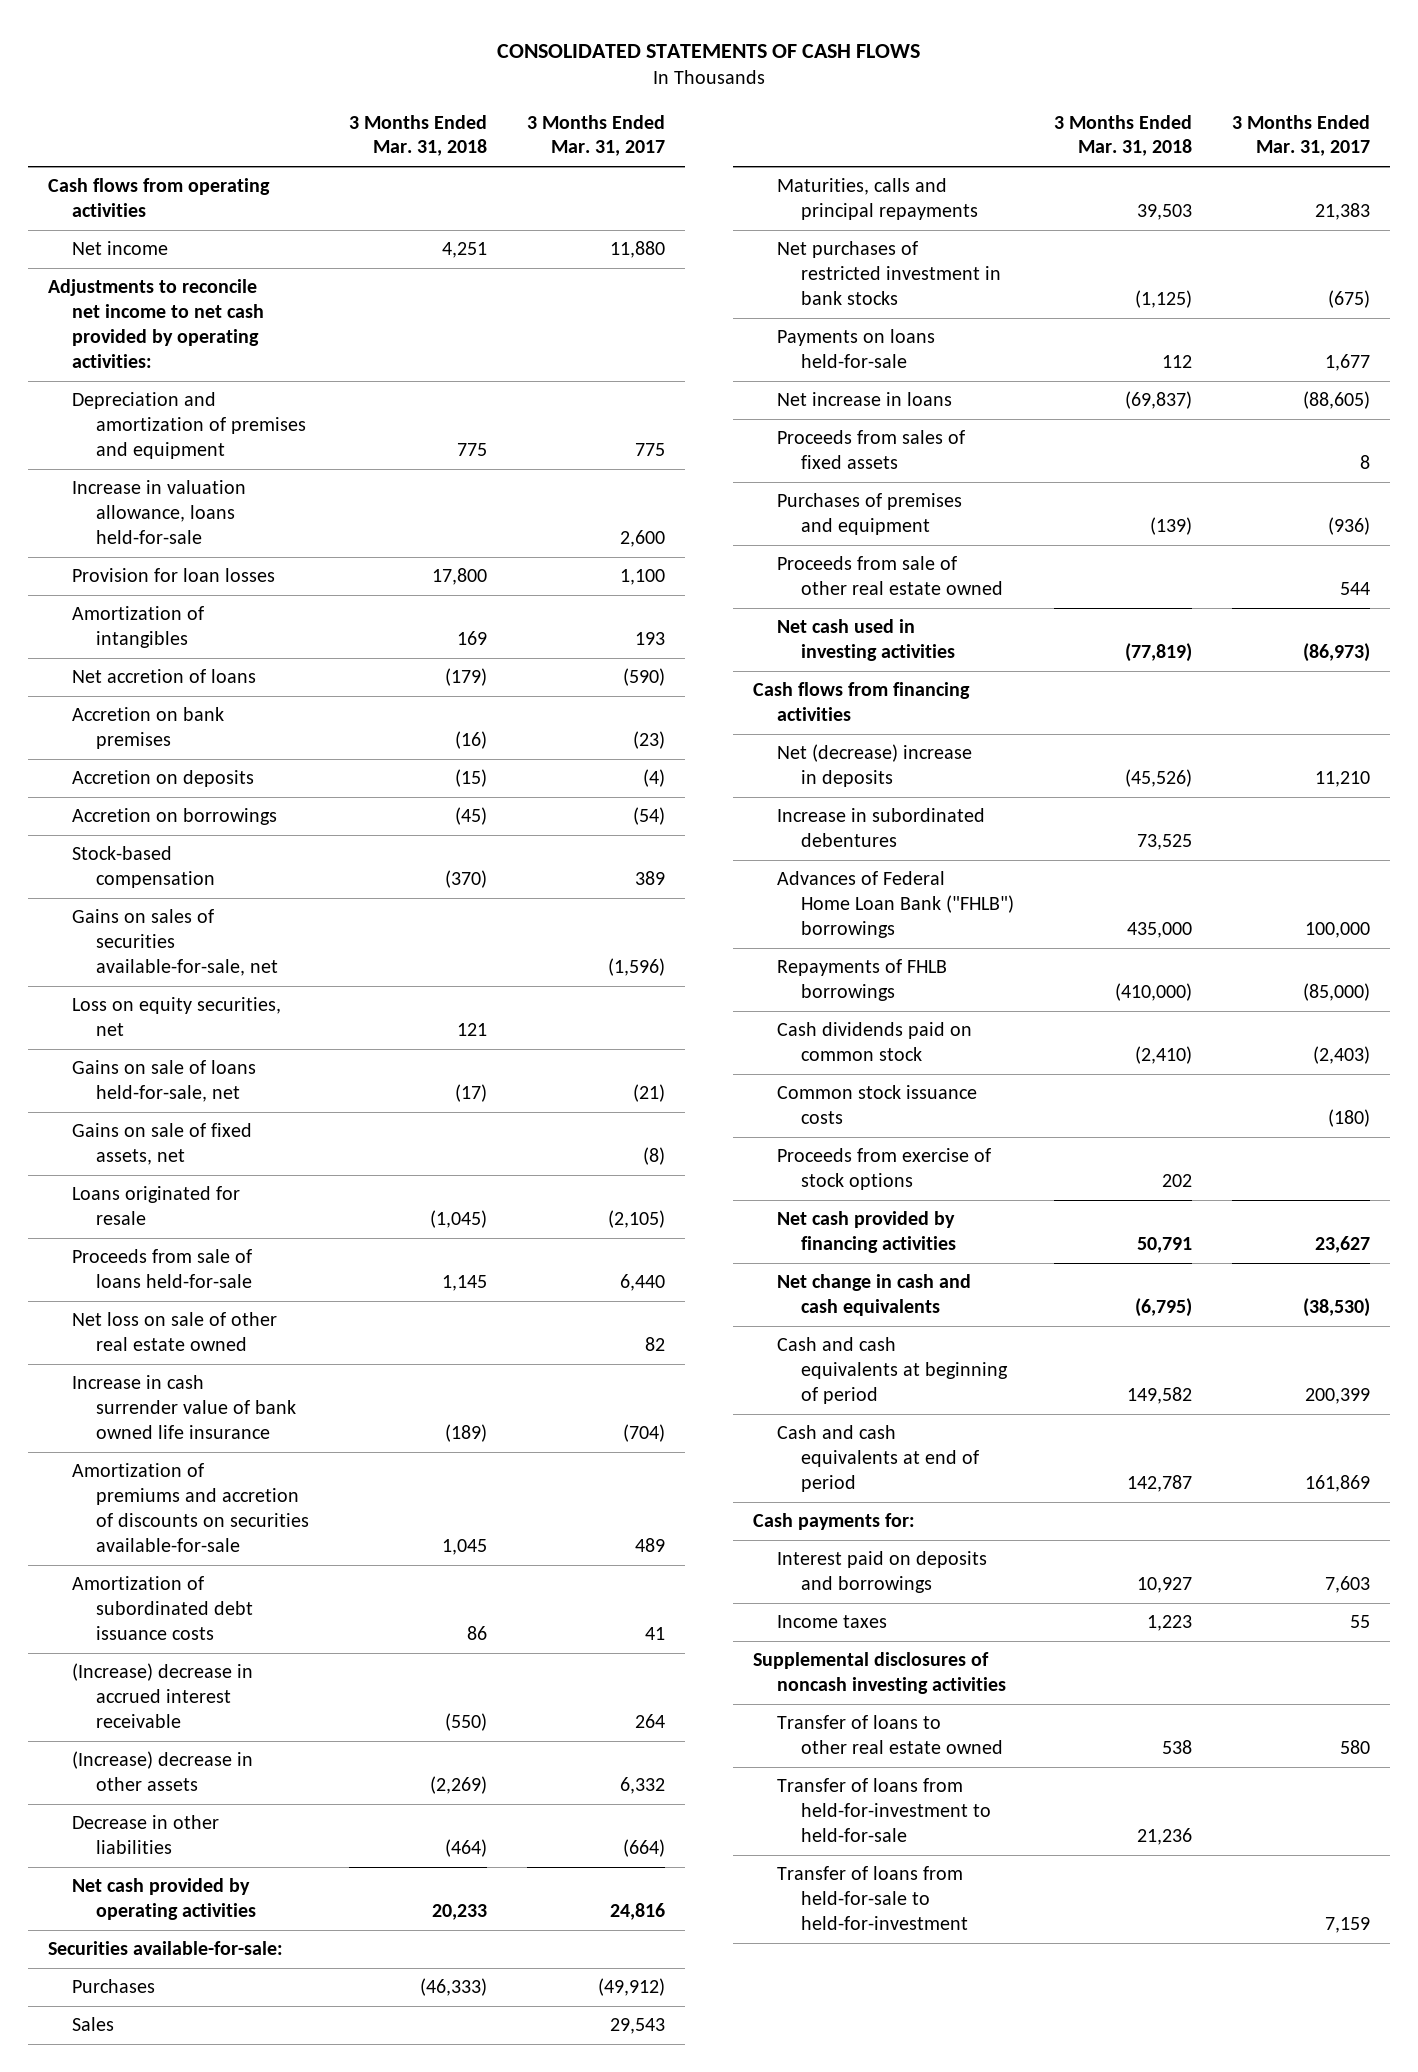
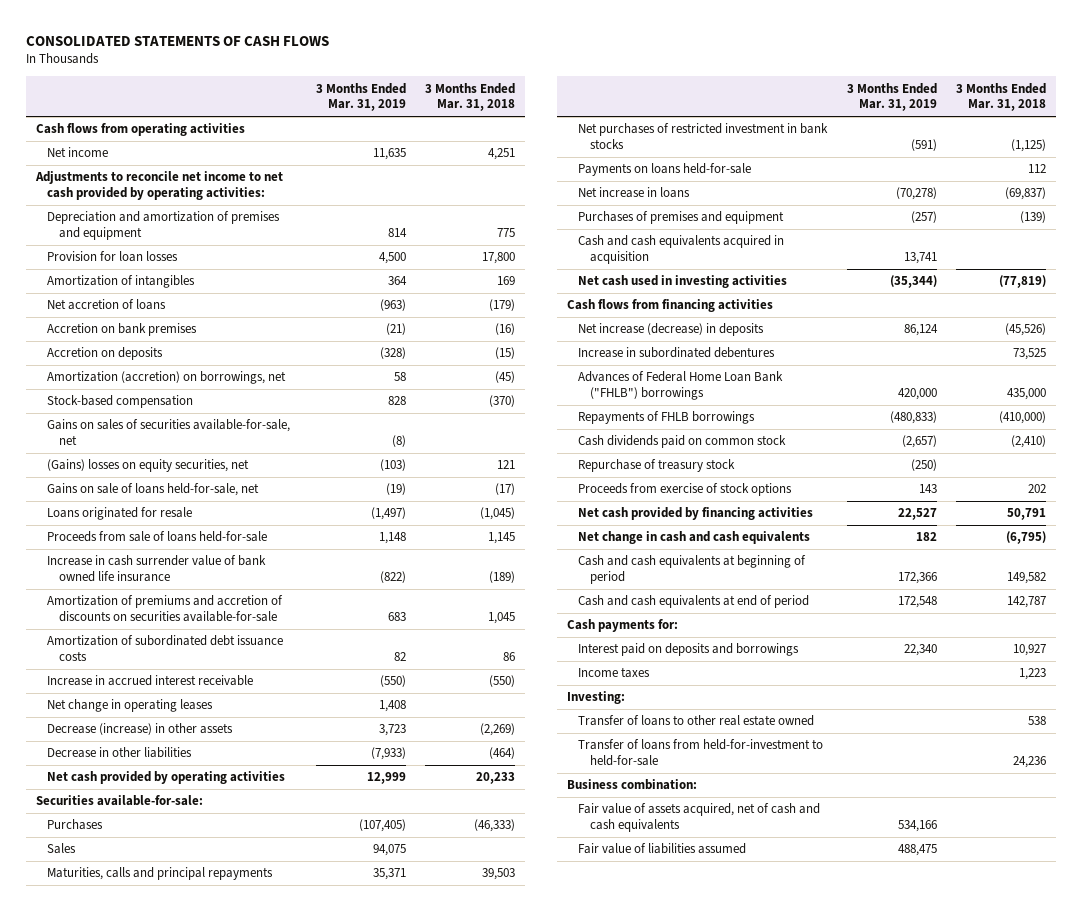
[526,114,665,157] 3 Months Ended Mar. 31, 2017 -> none
none -> [315,82,406,112] 3 Months Ended Mar. 31, 2019
[71,480,246,544] Increase in valuation allowance, loans held-for-sale -> none
[71,808,277,826] Accretion on borrowings -> [47,371,287,385] Amortization (accretion) on borrowings, net
[71,997,281,1037] Loss on equity securities, net -> [47,459,250,473] (Gains) losses on equity securities, net
[71,1123,252,1166] Gains on sale of fixed assets, net -> none
[71,1312,277,1352] Net loss on sale of other real estate owned -> none
[71,1663,253,1728] (Increase) decrease in accrued interest receivable -> [47,675,254,687] Increase in accrued interest receivable
none -> [47,699,214,713] Net change in operating leases
[71,1751,253,1792] (Increase) decrease in other assets -> [47,723,234,736] Decrease (increase) in other assets
[776,430,965,470] Proceeds from sales of fixed assets -> none
[776,556,1003,596] Proceeds from sale of other real estate owned -> none
none -> [578,235,785,265] Cash and cash equivalents acquired in acquisition
[776,744,972,788] Net (decrease) increase in deposits -> [578,323,765,337] Net increase (decrease) in deposits
[776,1085,977,1125] Common stock issuance costs -> none
none -> [578,459,736,473] Repurchase of treasury stock
[753,1652,1006,1695] Supplemental disclosures of noncash investing activities -> none
none -> [566,691,625,705] Investing:
[776,1866,968,1930] Transfer of loans from held-for-sale to held-for-investment -> none
[1136,1827,1192,1845] 21,236 -> [1013,756,1047,769] 24,236
none -> [566,779,697,791] Business combination:
none -> [578,803,821,833] Fair value of assets acquired, net of cash and cash equivalents
none -> [578,843,747,855] Fair value of liabilities assumed

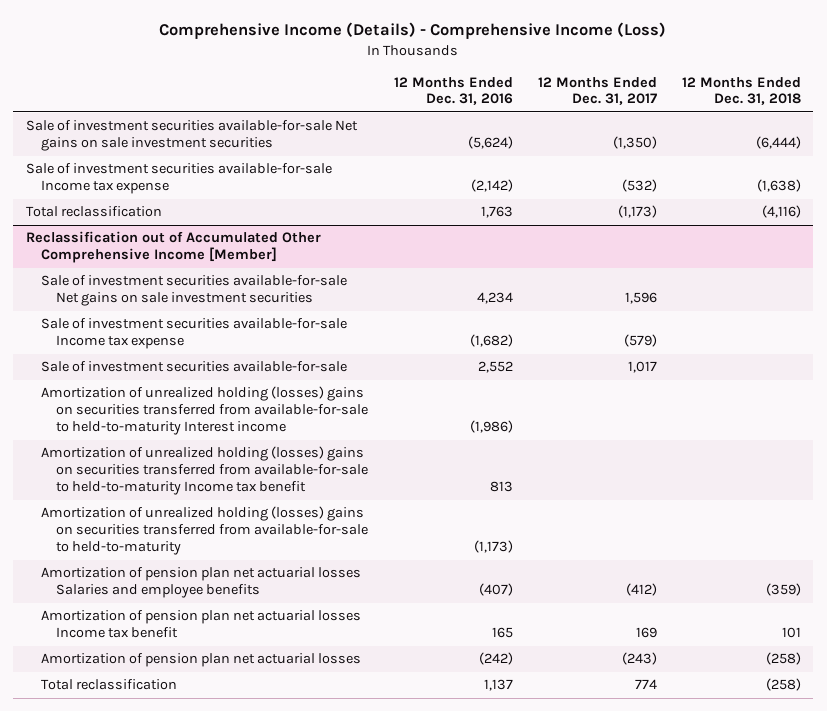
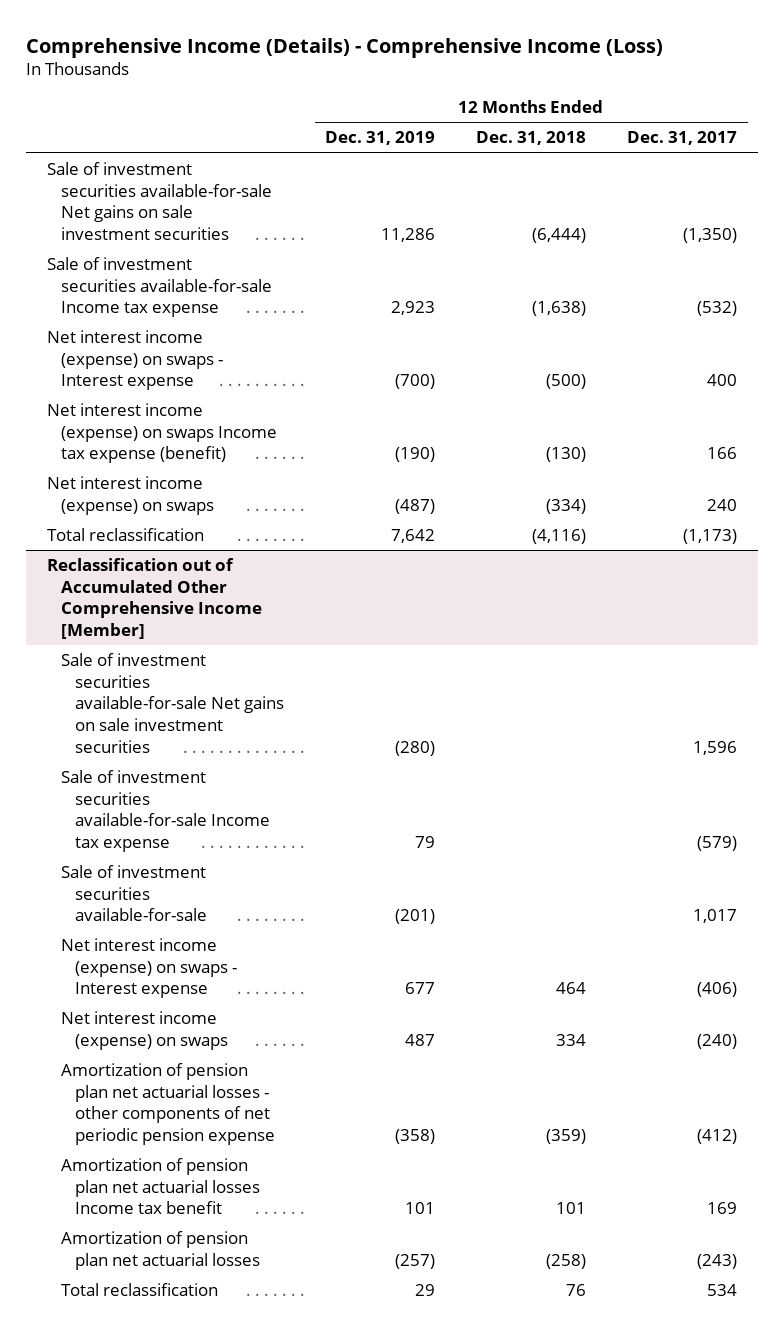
[393,76,513,106] 12 Months Ended Dec. 31, 2016 -> none
none -> [325,131,436,146] Dec. 31, 2019
none -> [46,330,224,391] Net interest income (expense) on swaps - Interest expense
none -> [46,403,278,464] Net interest income (expense) on swaps Income tax expense (benefit)
none -> [46,476,215,515] Net interest income (expense) on swaps
[41,386,369,436] Amortization of unrealized holding (losses) gains on securities transferred from available-for-sale to held-to-maturity Interest income -> none
[41,446,369,496] Amortization of unrealized holding (losses) gains on securities transferred from available-for-sale to held-to-maturity Income tax benefit -> none
[41,506,369,556] Amortization of unrealized holding (losses) gains on securities transferred from available-for-sale to held-to-maturity -> none
none -> [61,938,238,999] Net interest income (expense) on swaps - Interest expense
none -> [61,1011,229,1050] Net interest income (expense) on swaps
[41,567,362,599] Amortization of pension plan net actuarial losses Salaries and employee benefits -> [61,1063,276,1145] Amortization of pension plan net actuarial losses - other components of net periodic pension expense
[634,679,657,690] 774 -> [707,1284,738,1297] 534
[765,678,801,692] (258) -> [566,1284,587,1297] 76

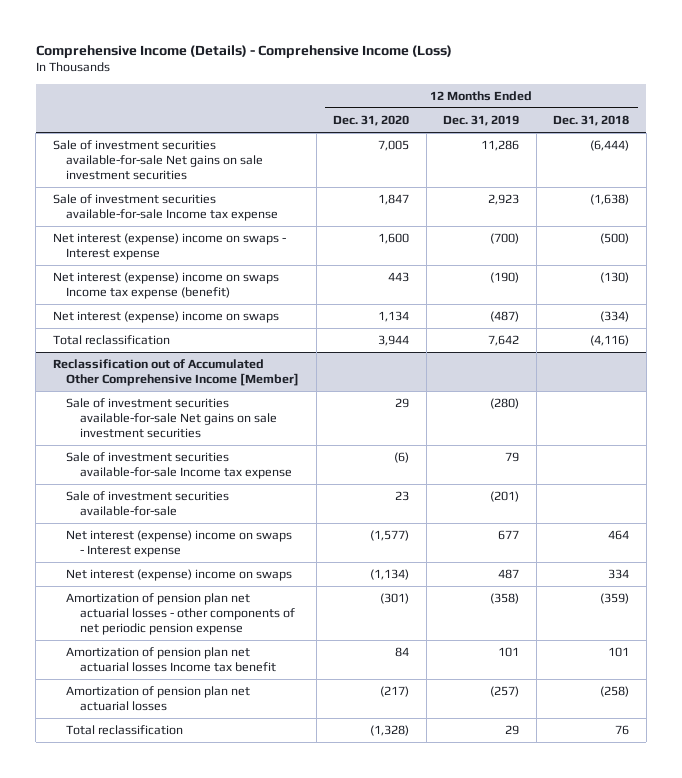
[627,131,738,146] Dec. 31, 2017 -> none
none -> [333,115,410,127] Dec. 31, 2020
[46,330,224,391] Net interest income (expense) on swaps - Interest expense -> [52,233,286,261] Net interest (expense) income on swaps - Interest expense
[46,403,278,464] Net interest income (expense) on swaps Income tax expense (benefit) -> [52,272,279,300] Net interest (expense) income on swaps Income tax expense (benefit)
[46,476,215,515] Net interest income (expense) on swaps -> [52,311,279,324] Net interest (expense) income on swaps
[61,938,238,999] Net interest income (expense) on swaps - Interest expense -> [66,530,293,558] Net interest (expense) income on swaps - Interest expense
[61,1011,229,1050] Net interest income (expense) on swaps -> [66,569,293,582] Net interest (expense) income on swaps

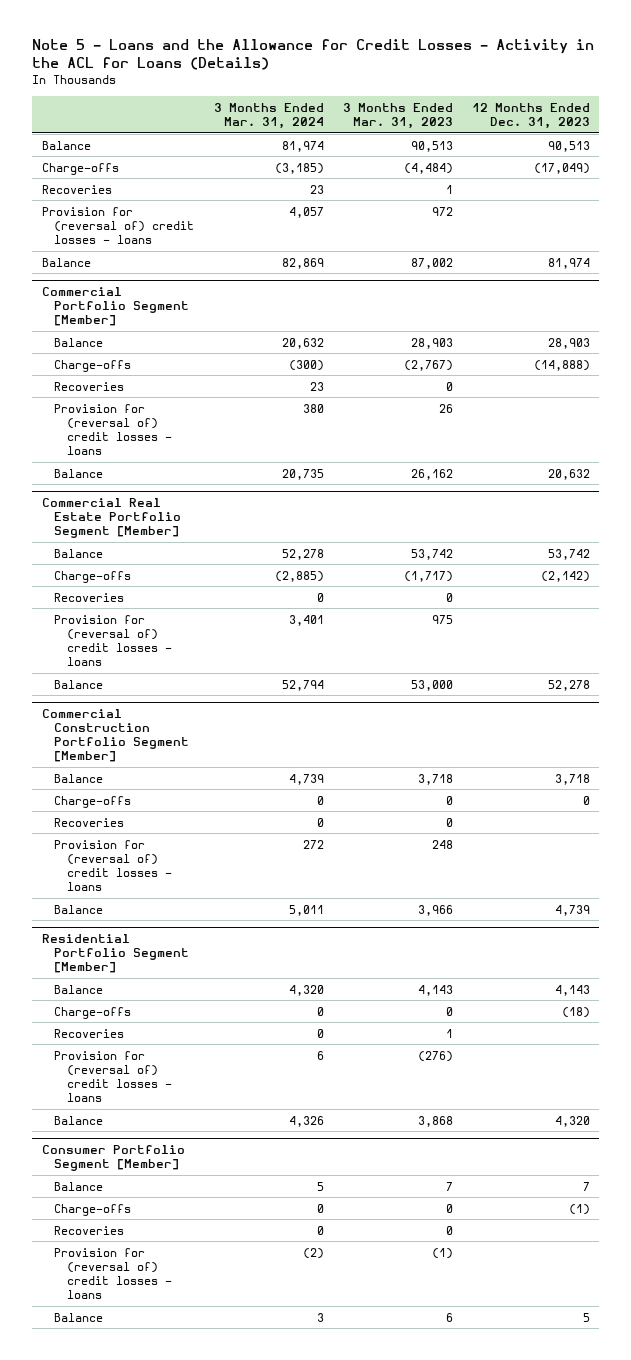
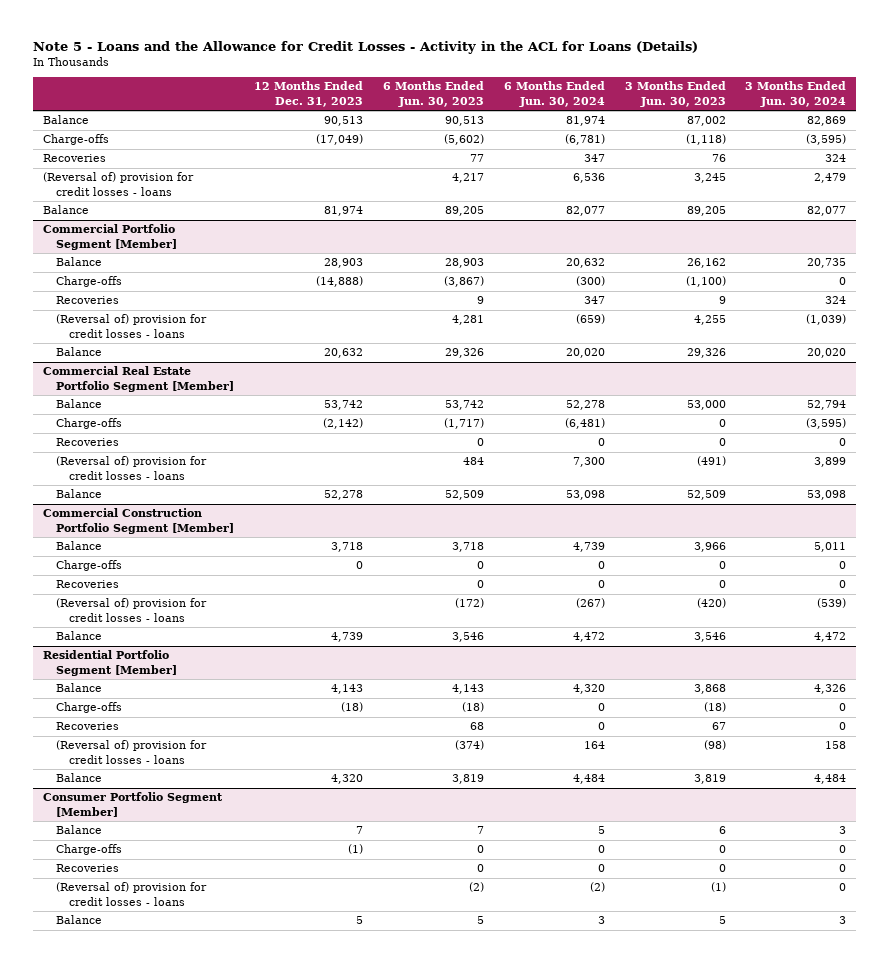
[213,102,324,129] 3 Months Ended Mar. 31, 2024 -> none
[342,102,453,129] 3 Months Ended Mar. 31, 2023 -> none
none -> [382,81,484,107] 6 Months Ended Jun. 30, 2023
none -> [503,81,605,107] 6 Months Ended Jun. 30, 2024
none -> [624,81,726,107] 3 Months Ended Jun. 30, 2023
none -> [745,81,847,107] 3 Months Ended Jun. 30, 2024
[41,206,195,245] Provision for (reversal of) credit losses - loans -> [43,172,195,196] (Reversal of) provision for credit losses - loans
[54,403,173,456] Provision for (reversal of) credit losses - loans -> [56,314,208,338] (Reversal of) provision for credit losses - loans
[54,614,173,667] Provision for (reversal of) credit losses - loans -> [56,456,208,480] (Reversal of) provision for credit losses - loans
[54,839,173,892] Provision for (reversal of) credit losses - loans -> [56,598,208,622] (Reversal of) provision for credit losses - loans
[54,1050,173,1103] Provision for (reversal of) credit losses - loans -> [56,740,208,764] (Reversal of) provision for credit losses - loans
[54,1247,173,1300] Provision for (reversal of) credit losses - loans -> [56,882,208,906] (Reversal of) provision for credit losses - loans

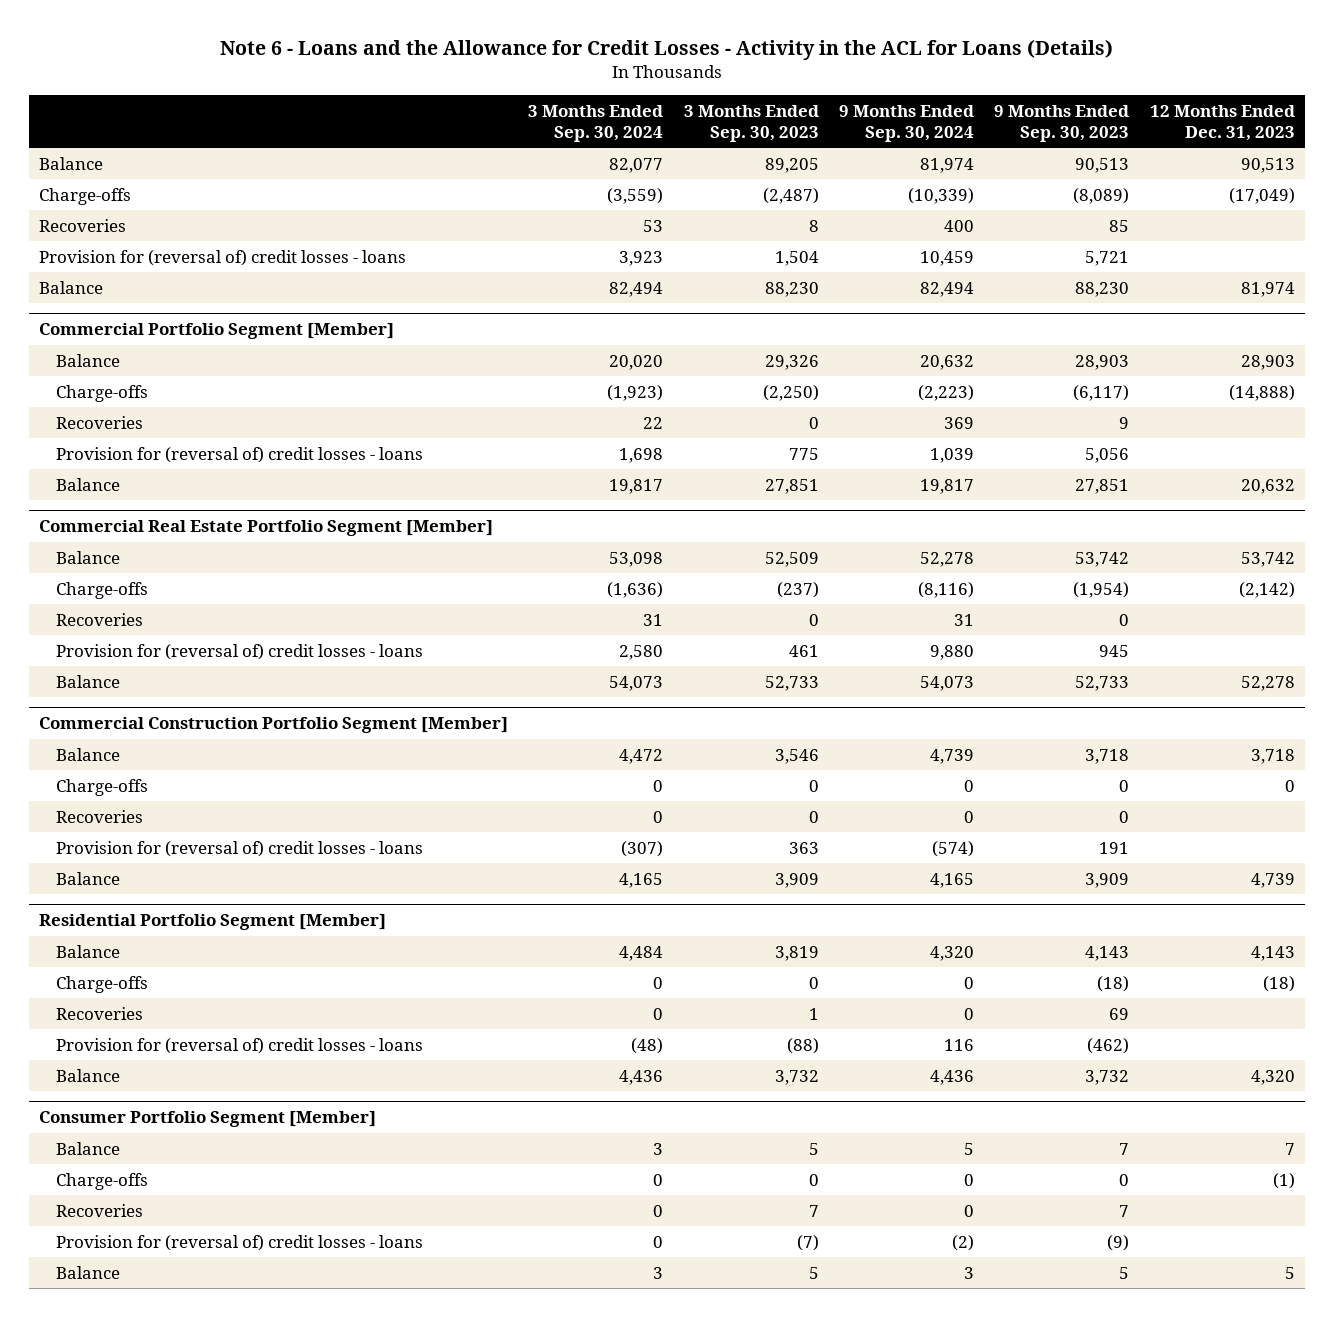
[33,40,699,54] Note 5 - Loans and the Allowance for Credit Losses - Activity in the ACL for Loans (Details) -> [219,38,1113,60] Note 6 - Loans and the Allowance for Credit Losses - Activity in the ACL for Loans (Details)
[382,81,484,107] 6 Months Ended Jun. 30, 2023 -> none
[503,81,605,107] 6 Months Ended Jun. 30, 2024 -> none
[624,81,726,107] 3 Months Ended Jun. 30, 2023 -> none
[745,81,847,107] 3 Months Ended Jun. 30, 2024 -> none
none -> [528,104,664,142] 3 Months Ended Sep. 30, 2024
none -> [683,104,819,142] 3 Months Ended Sep. 30, 2023
none -> [838,104,974,142] 9 Months Ended Sep. 30, 2024
none -> [994,104,1130,142] 9 Months Ended Sep. 30, 2023
[43,172,195,196] (Reversal of) provision for credit losses - loans -> [38,249,406,266] Provision for (reversal of) credit losses - loans
[56,314,208,338] (Reversal of) provision for credit losses - loans -> [56,446,424,463] Provision for (reversal of) credit losses - loans
[56,456,208,480] (Reversal of) provision for credit losses - loans -> [56,643,424,660] Provision for (reversal of) credit losses - loans
[56,598,208,622] (Reversal of) provision for credit losses - loans -> [56,840,424,857] Provision for (reversal of) credit losses - loans
[56,740,208,764] (Reversal of) provision for credit losses - loans -> [56,1037,424,1054] Provision for (reversal of) credit losses - loans
[56,882,208,906] (Reversal of) provision for credit losses - loans -> [56,1234,424,1251] Provision for (reversal of) credit losses - loans

